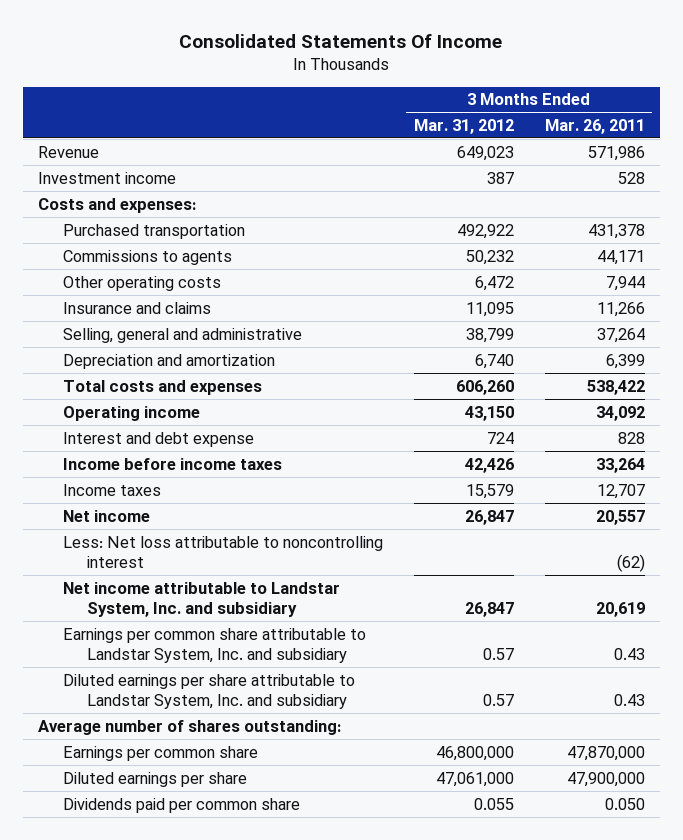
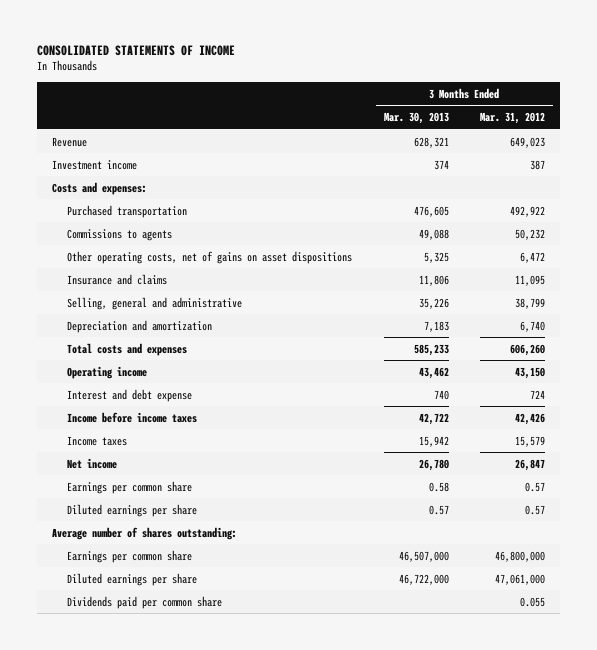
[179,34,503,49] Consolidated Statements Of Income -> [36,44,235,56] CONSOLIDATED STATEMENTS OF INCOME
[544,118,645,134] Mar. 26, 2011 -> none
none -> [383,111,449,124] Mar. 30, 2013
[62,275,221,291] Other operating costs -> [67,250,353,264] Other operating costs, net of gains on asset dispositions
[62,535,383,569] Less: Net loss attributable to noncontrolling interest -> none
[62,581,340,618] Net income attributable to Landstar System, Inc. and subsidiary -> none
[62,627,366,664] Earnings per common share attributable to Landstar System, Inc. and subsidiary -> [67,480,193,494] Earnings per common share
[62,673,355,710] Diluted earnings per share attributable to Landstar System, Inc. and subsidiary -> [67,503,198,517] Diluted earnings per share

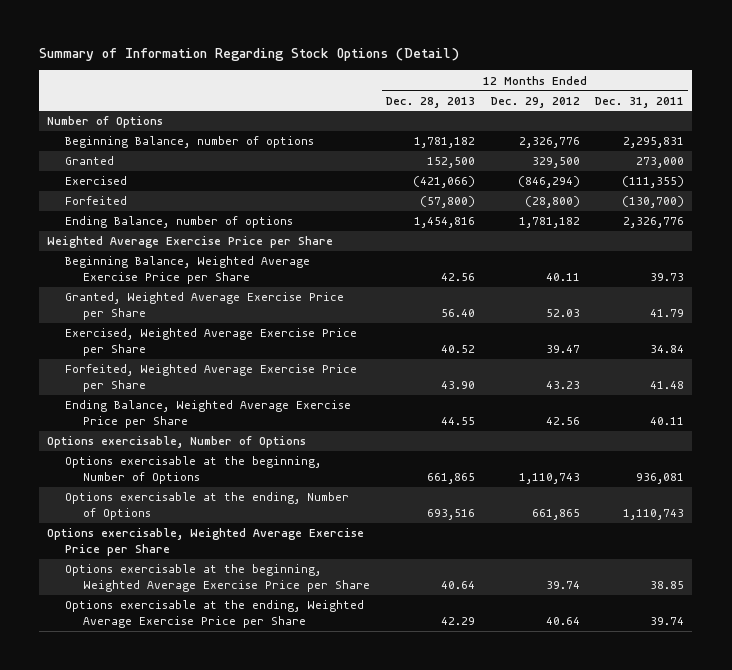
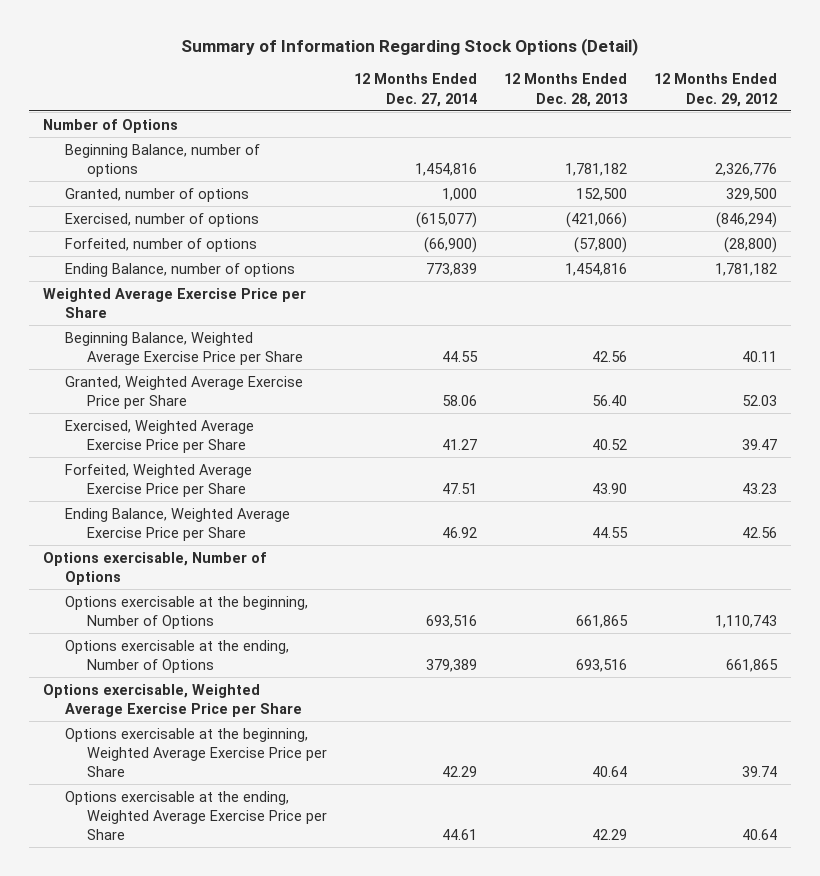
[595,96,685,108] Dec. 31, 2011 -> none
none -> [353,73,477,107] 12 Months Ended Dec. 27, 2014
[65,156,115,166] Granted -> [64,187,249,202] Granted, number of options
[65,176,128,186] Exercised -> [64,212,259,227] Exercised, number of options
[65,196,128,206] Forfeited -> [64,237,257,252] Forfeited, number of options

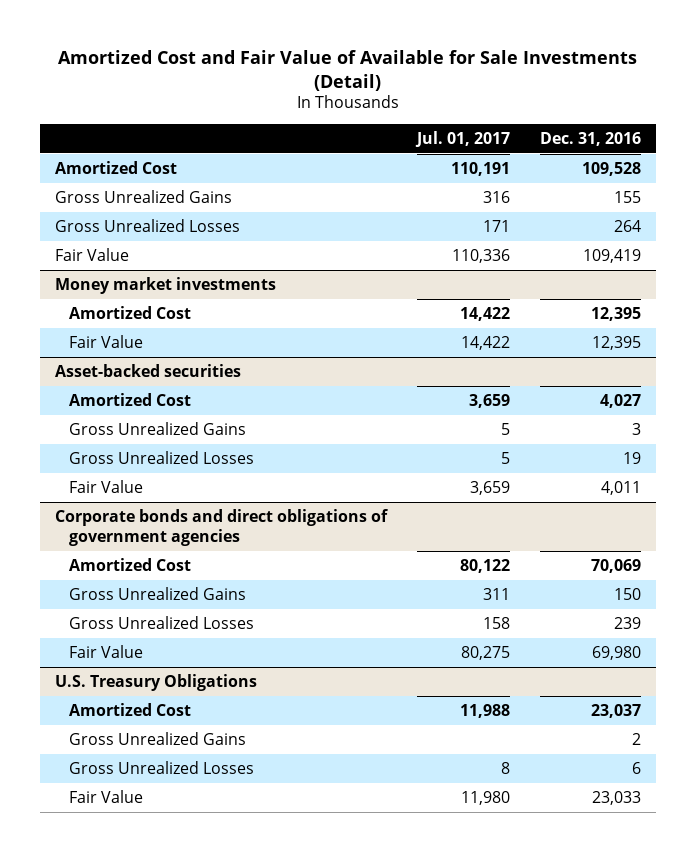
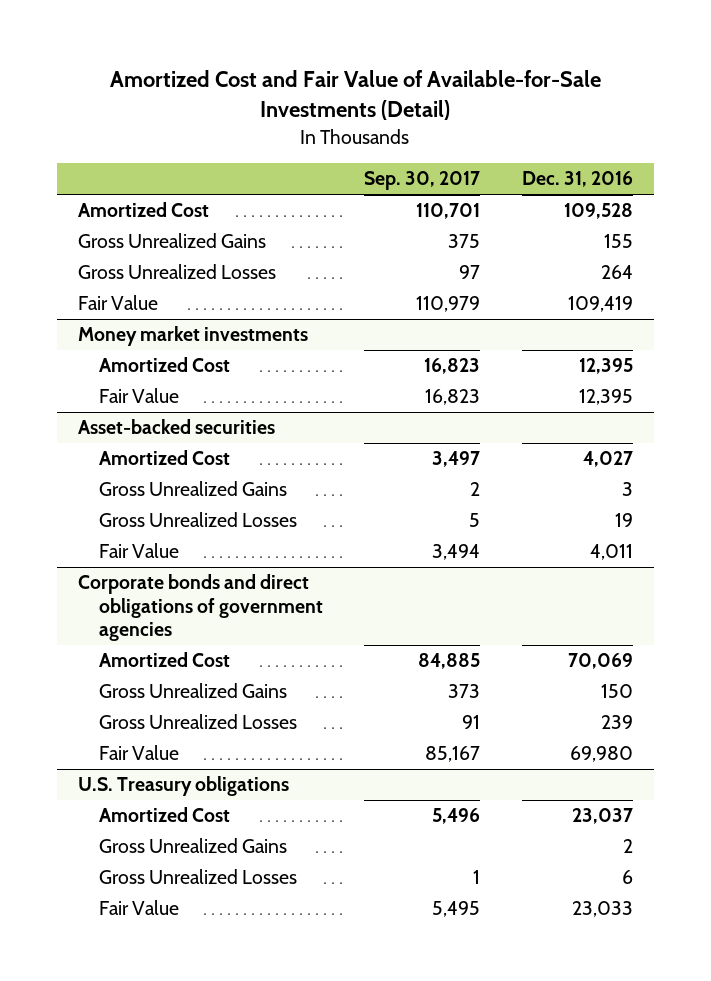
[58,50,638,91] Amortized Cost and Fair Value of Available for Sale Investments (Detail) -> [110,70,602,121] Amortized Cost and Fair Value of Available-for-Sale Investments (Detail)
[415,130,511,147] Jul. 01, 2017 -> none
none -> [364,171,481,191] Sep. 30, 2017
[55,673,258,691] U.S. Treasury Obligations -> [78,776,290,797] U.S. Treasury obligations

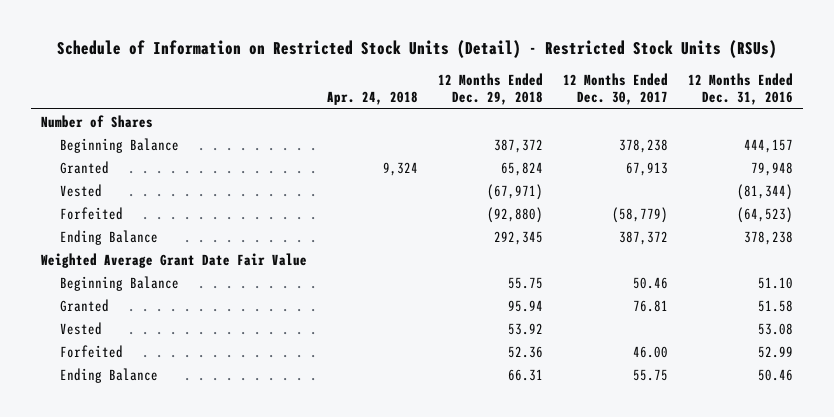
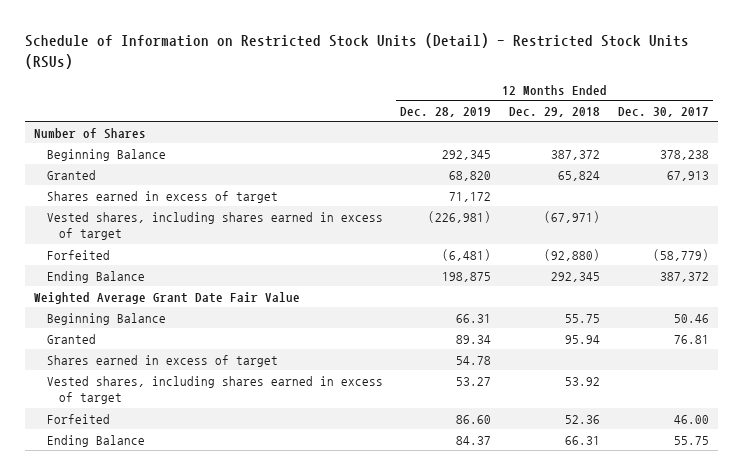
[326,91,418,106] Apr. 24, 2018 -> none
[688,72,794,106] 12 Months Ended Dec. 31, 2016 -> none
none -> [400,106,492,117] Dec. 28, 2019
none -> [46,190,278,203] Shares earned in excess of target
[59,183,102,197] Vested -> [46,211,383,241] Vested shares, including shares earned in excess of target
none -> [46,354,278,367] Shares earned in excess of target
[59,321,102,335] Vested -> [46,375,383,405] Vested shares, including shares earned in excess of target

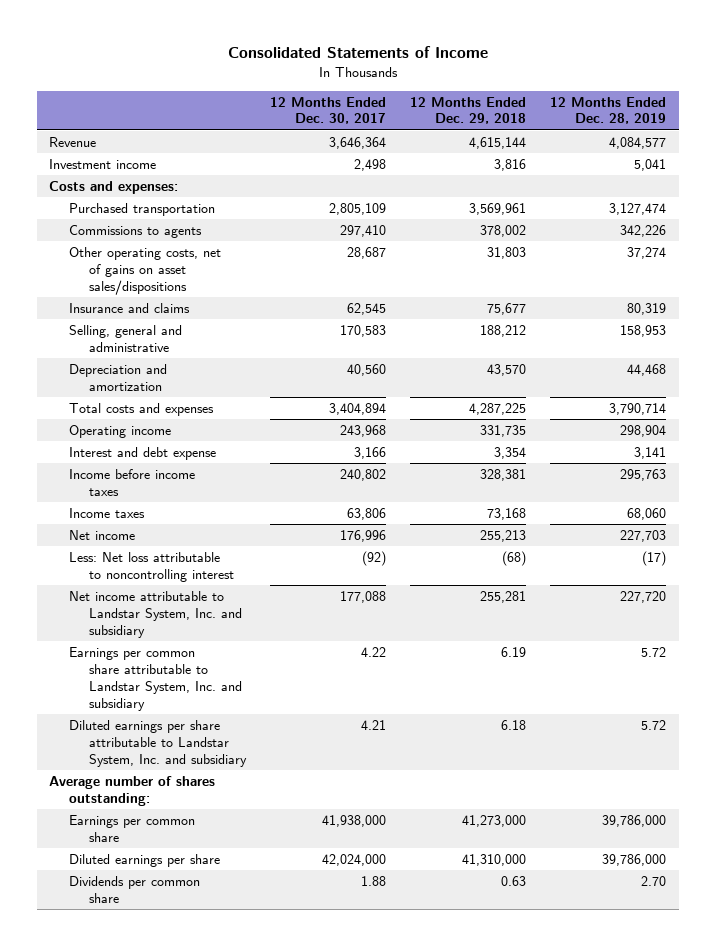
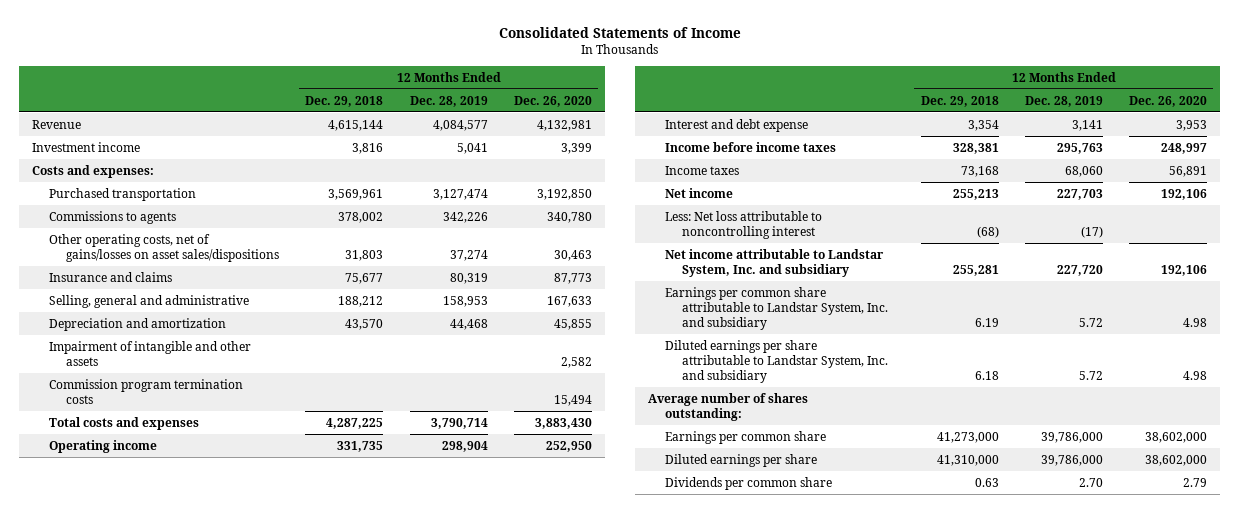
[270,96,387,125] 12 Months Ended Dec. 30, 2017 -> none
none -> [513,95,592,107] Dec. 26, 2020
[68,246,221,295] Other operating costs, net of gains on asset sales/dispositions -> [49,233,280,262] Other operating costs, net of gains/losses on asset sales/dispositions
none -> [49,340,252,366] Impairment of intangible and other assets
none -> [49,378,244,404] Commission program termination costs

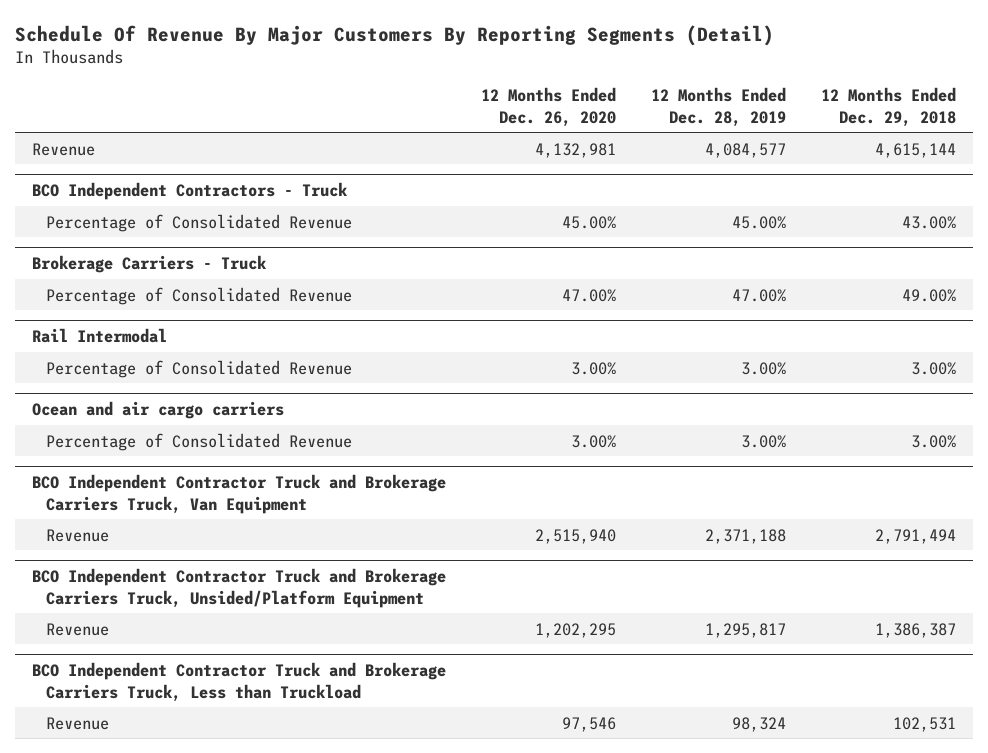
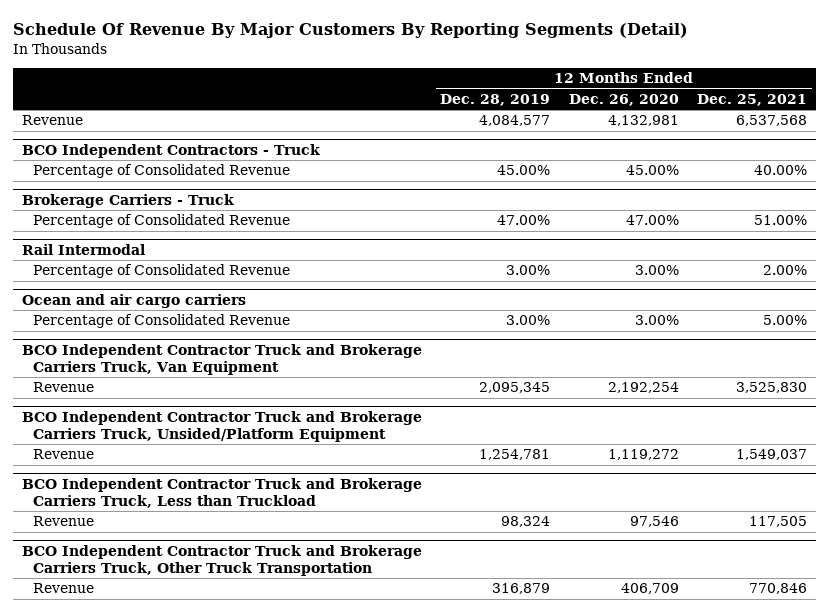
[820,87,956,127] 12 Months Ended Dec. 29, 2018 -> none
none -> [697,93,808,106] Dec. 25, 2021
[535,528,617,544] 2,515,940 -> [607,382,679,394] 2,192,254
[705,528,787,544] 2,371,188 -> [479,382,551,394] 2,095,345
[535,622,617,638] 1,202,295 -> [607,449,679,461] 1,119,272
[705,622,787,638] 1,295,817 -> [479,449,551,461] 1,254,781
none -> [21,544,422,576] BCO Independent Contractor Truck and Brokerage Carriers Truck, Other Truck Transportation
none -> [32,583,94,594] Revenue

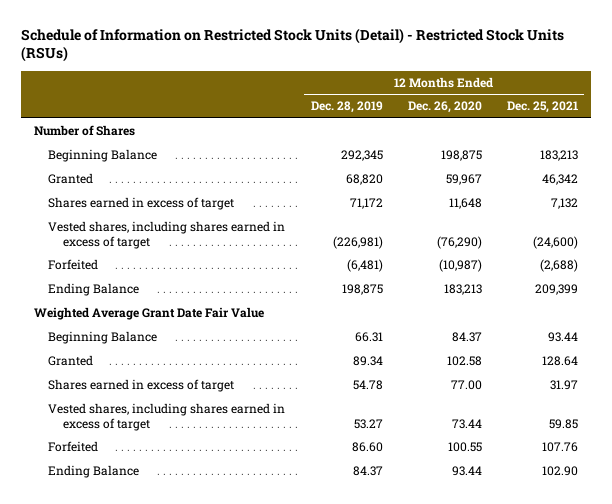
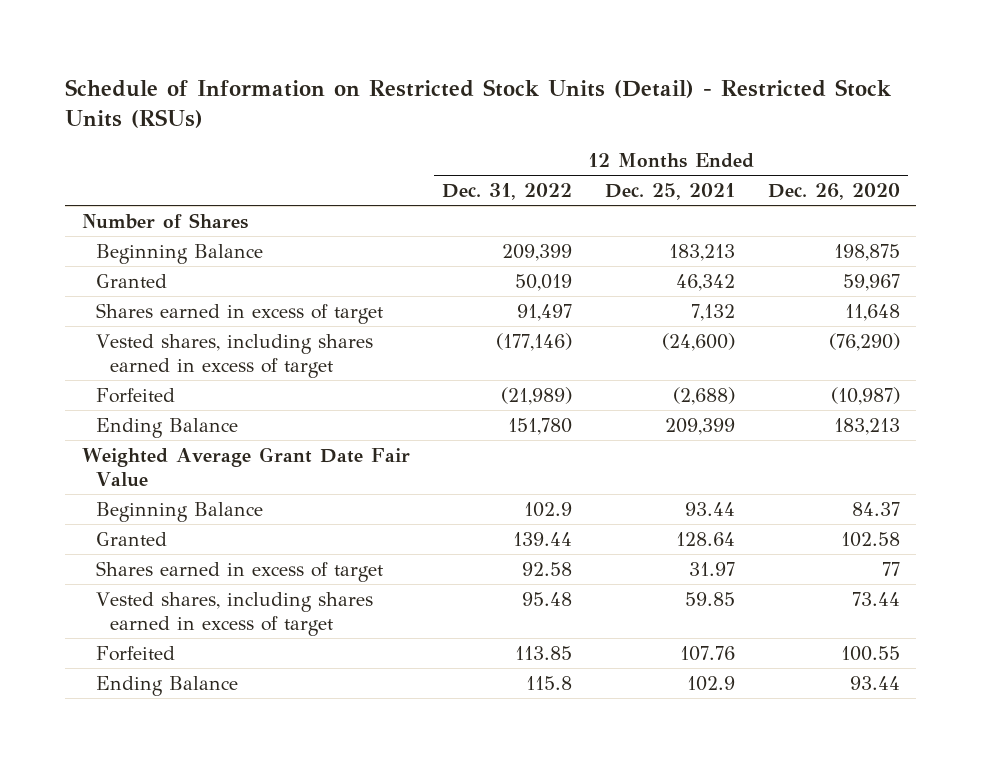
[310,101,383,114] Dec. 28, 2019 -> none
none -> [442,183,573,201] Dec. 31, 2022
[450,380,482,391] 77.00 -> [881,561,900,576] 77
[542,466,579,477] 102.90 -> [686,675,735,691] 102.9

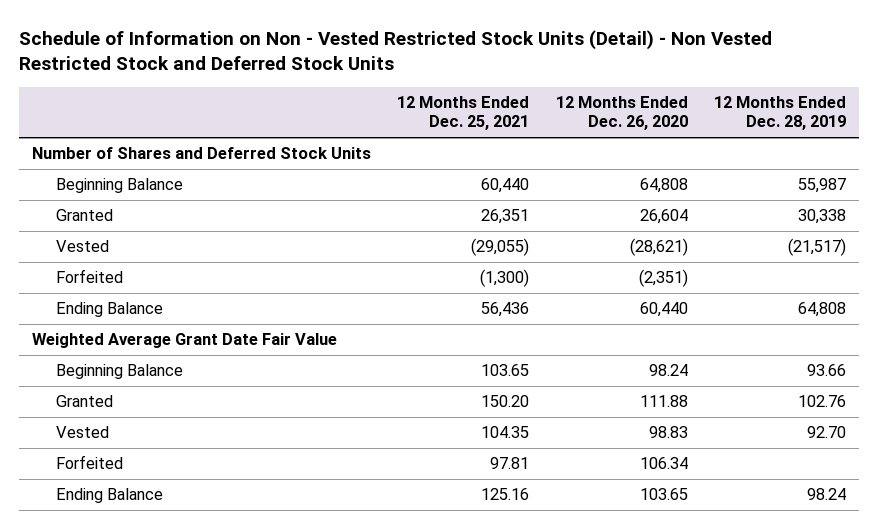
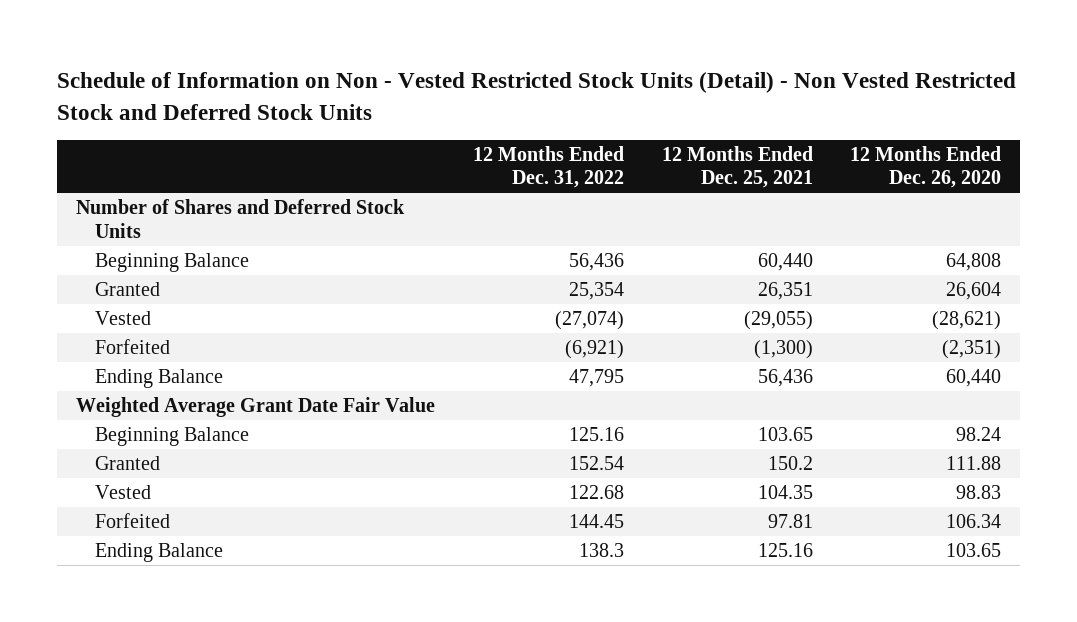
[713,96,846,131] 12 Months Ended Dec. 28, 2019 -> none
none -> [472,145,624,189] 12 Months Ended Dec. 31, 2022
[481,395,530,408] 150.20 -> [767,455,813,470] 150.2

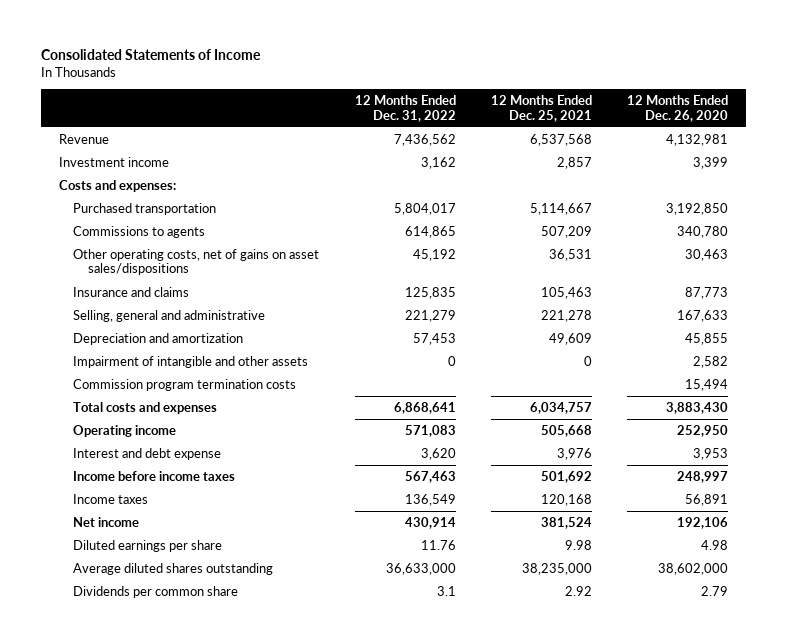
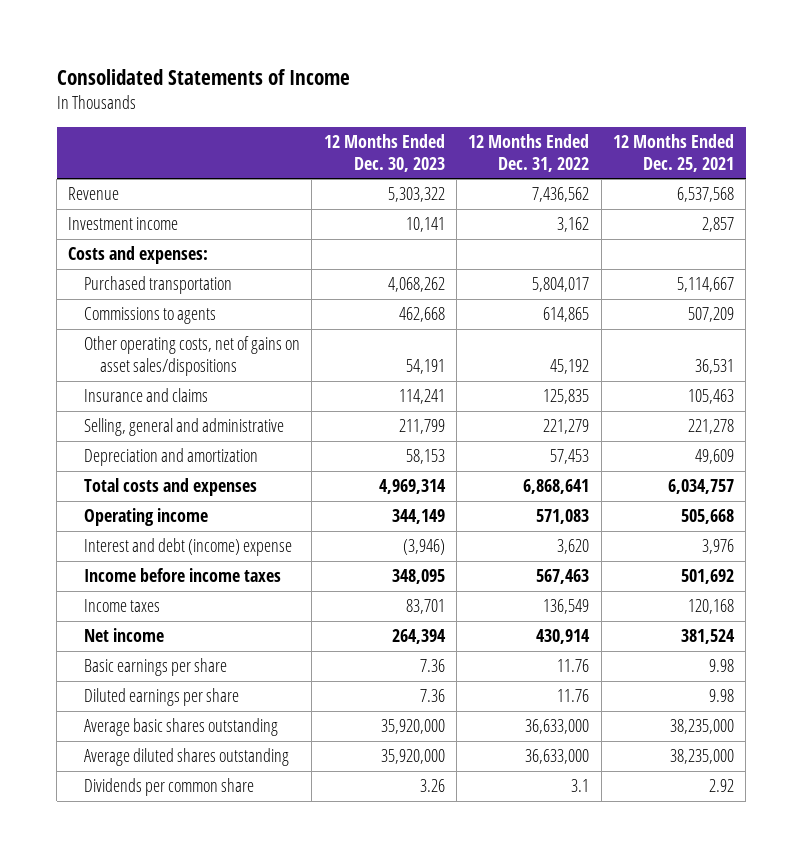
[627,95,729,122] 12 Months Ended Dec. 26, 2020 -> none
none -> [323,134,445,172] 12 Months Ended Dec. 30, 2023
[73,356,309,369] Impairment of intangible and other assets -> none
[73,379,297,392] Commission program termination costs -> none
[73,448,222,461] Interest and debt expense -> [84,538,293,557] Interest and debt (income) expense
none -> [84,658,228,677] Basic earnings per share
none -> [84,718,279,737] Average basic shares outstanding

